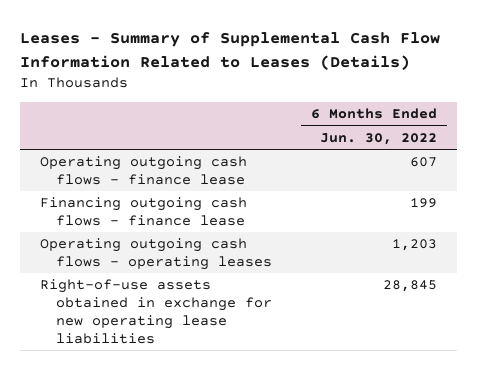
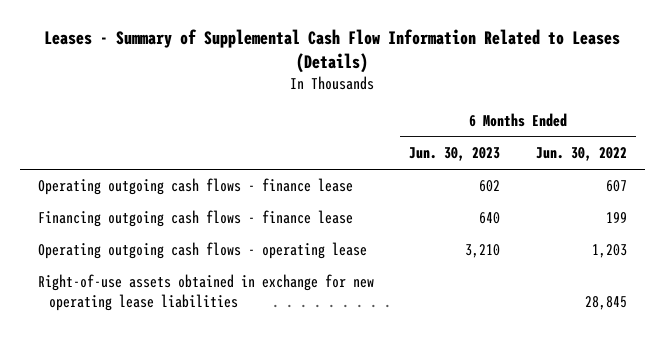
none -> [409,147,501,162] Jun. 30, 2023
[39,238,272,271] Operating outgoing cash flows - operating leases -> [37,242,367,260] Operating outgoing cash flows - operating lease

